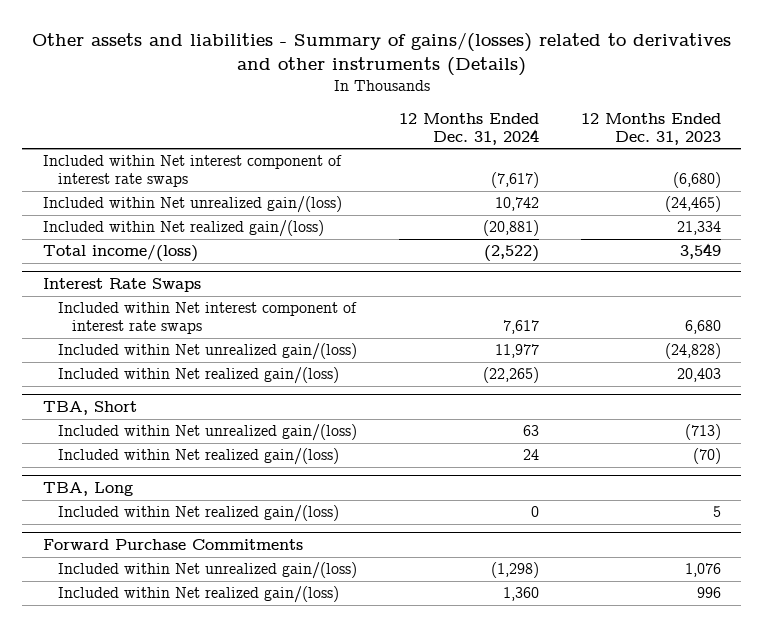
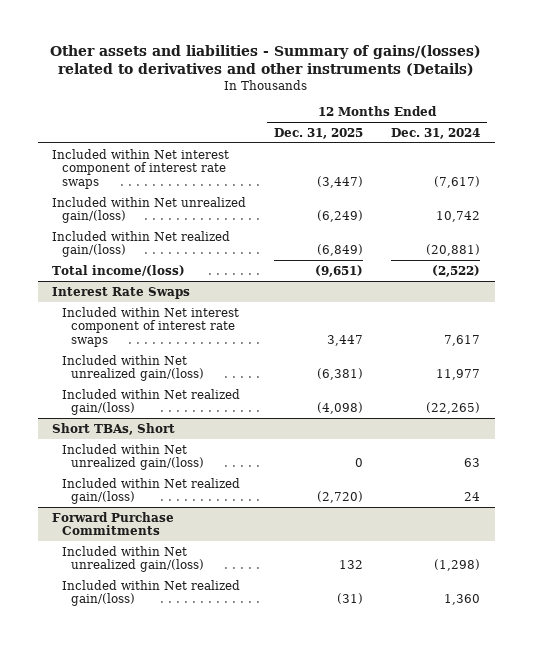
[580,112,721,145] 12 Months Ended Dec. 31, 2023 -> none
none -> [274,127,364,139] Dec. 31, 2025
[43,401,138,416] TBA, Short -> [52,422,176,435] Short TBAs, Short
[43,482,134,497] TBA, Long -> none
[57,505,339,523] Included within Net realized gain/(loss) -> none

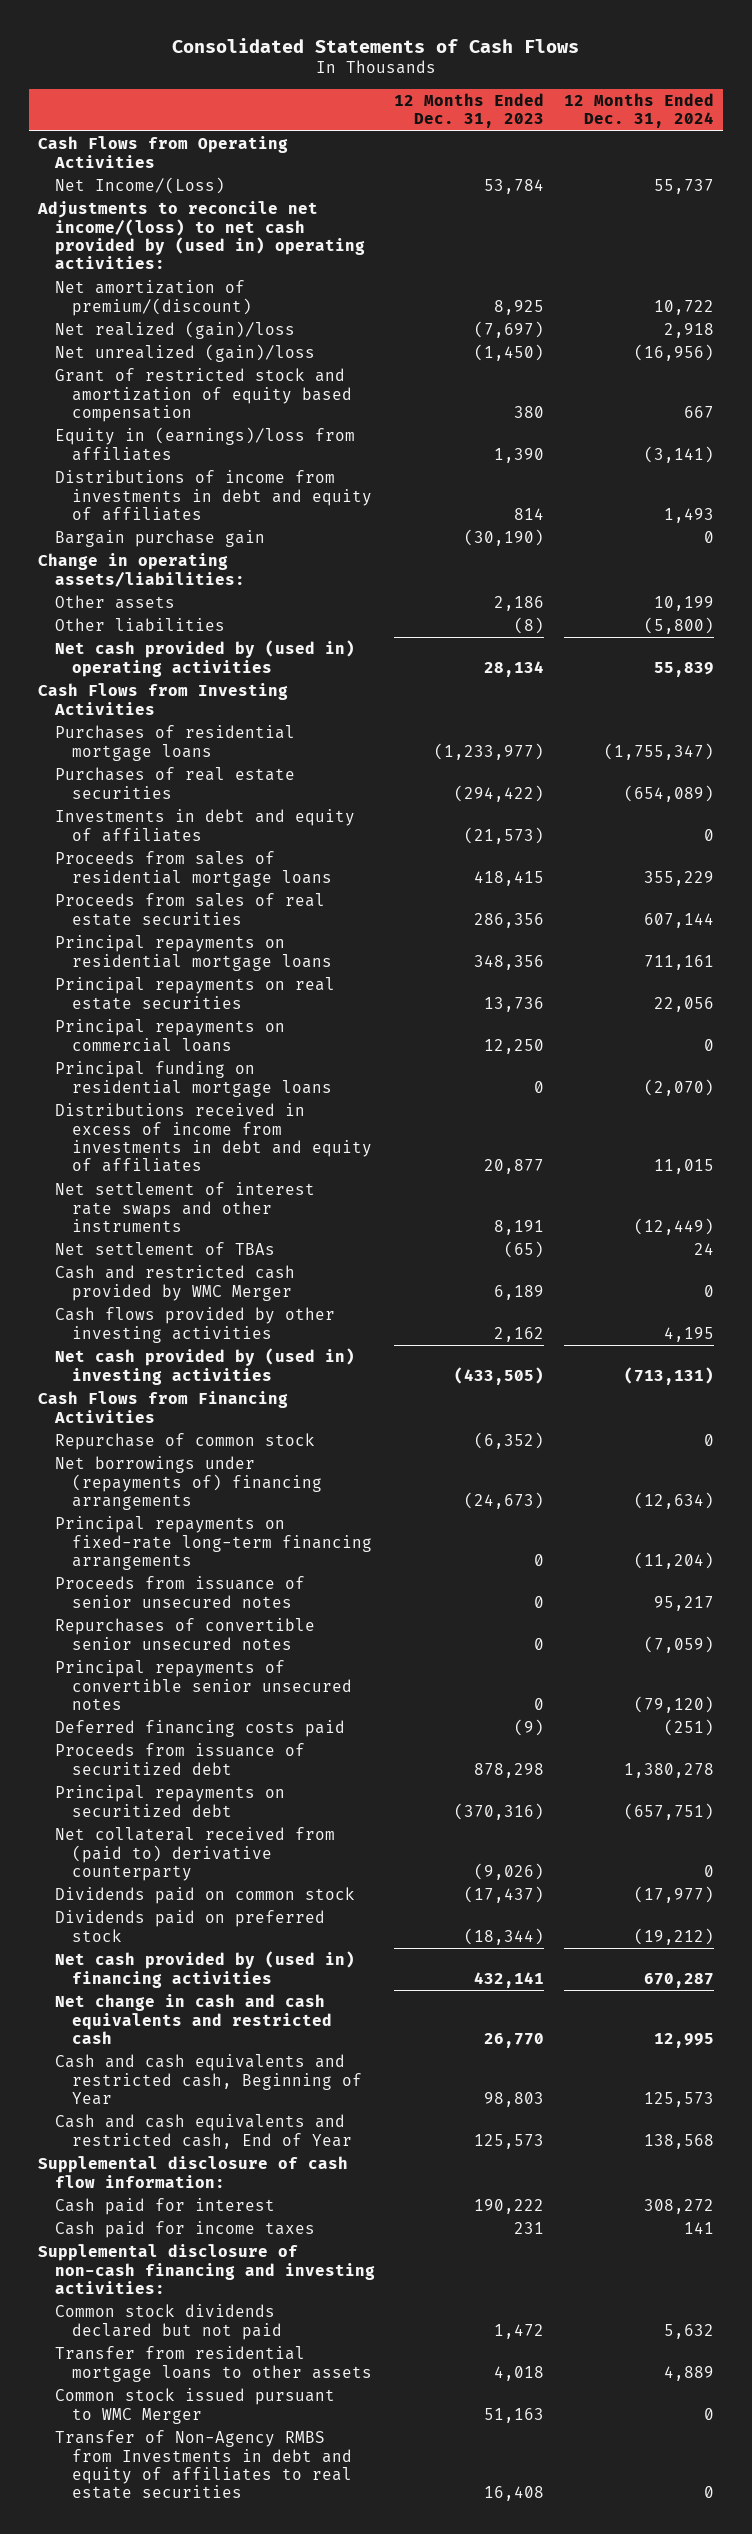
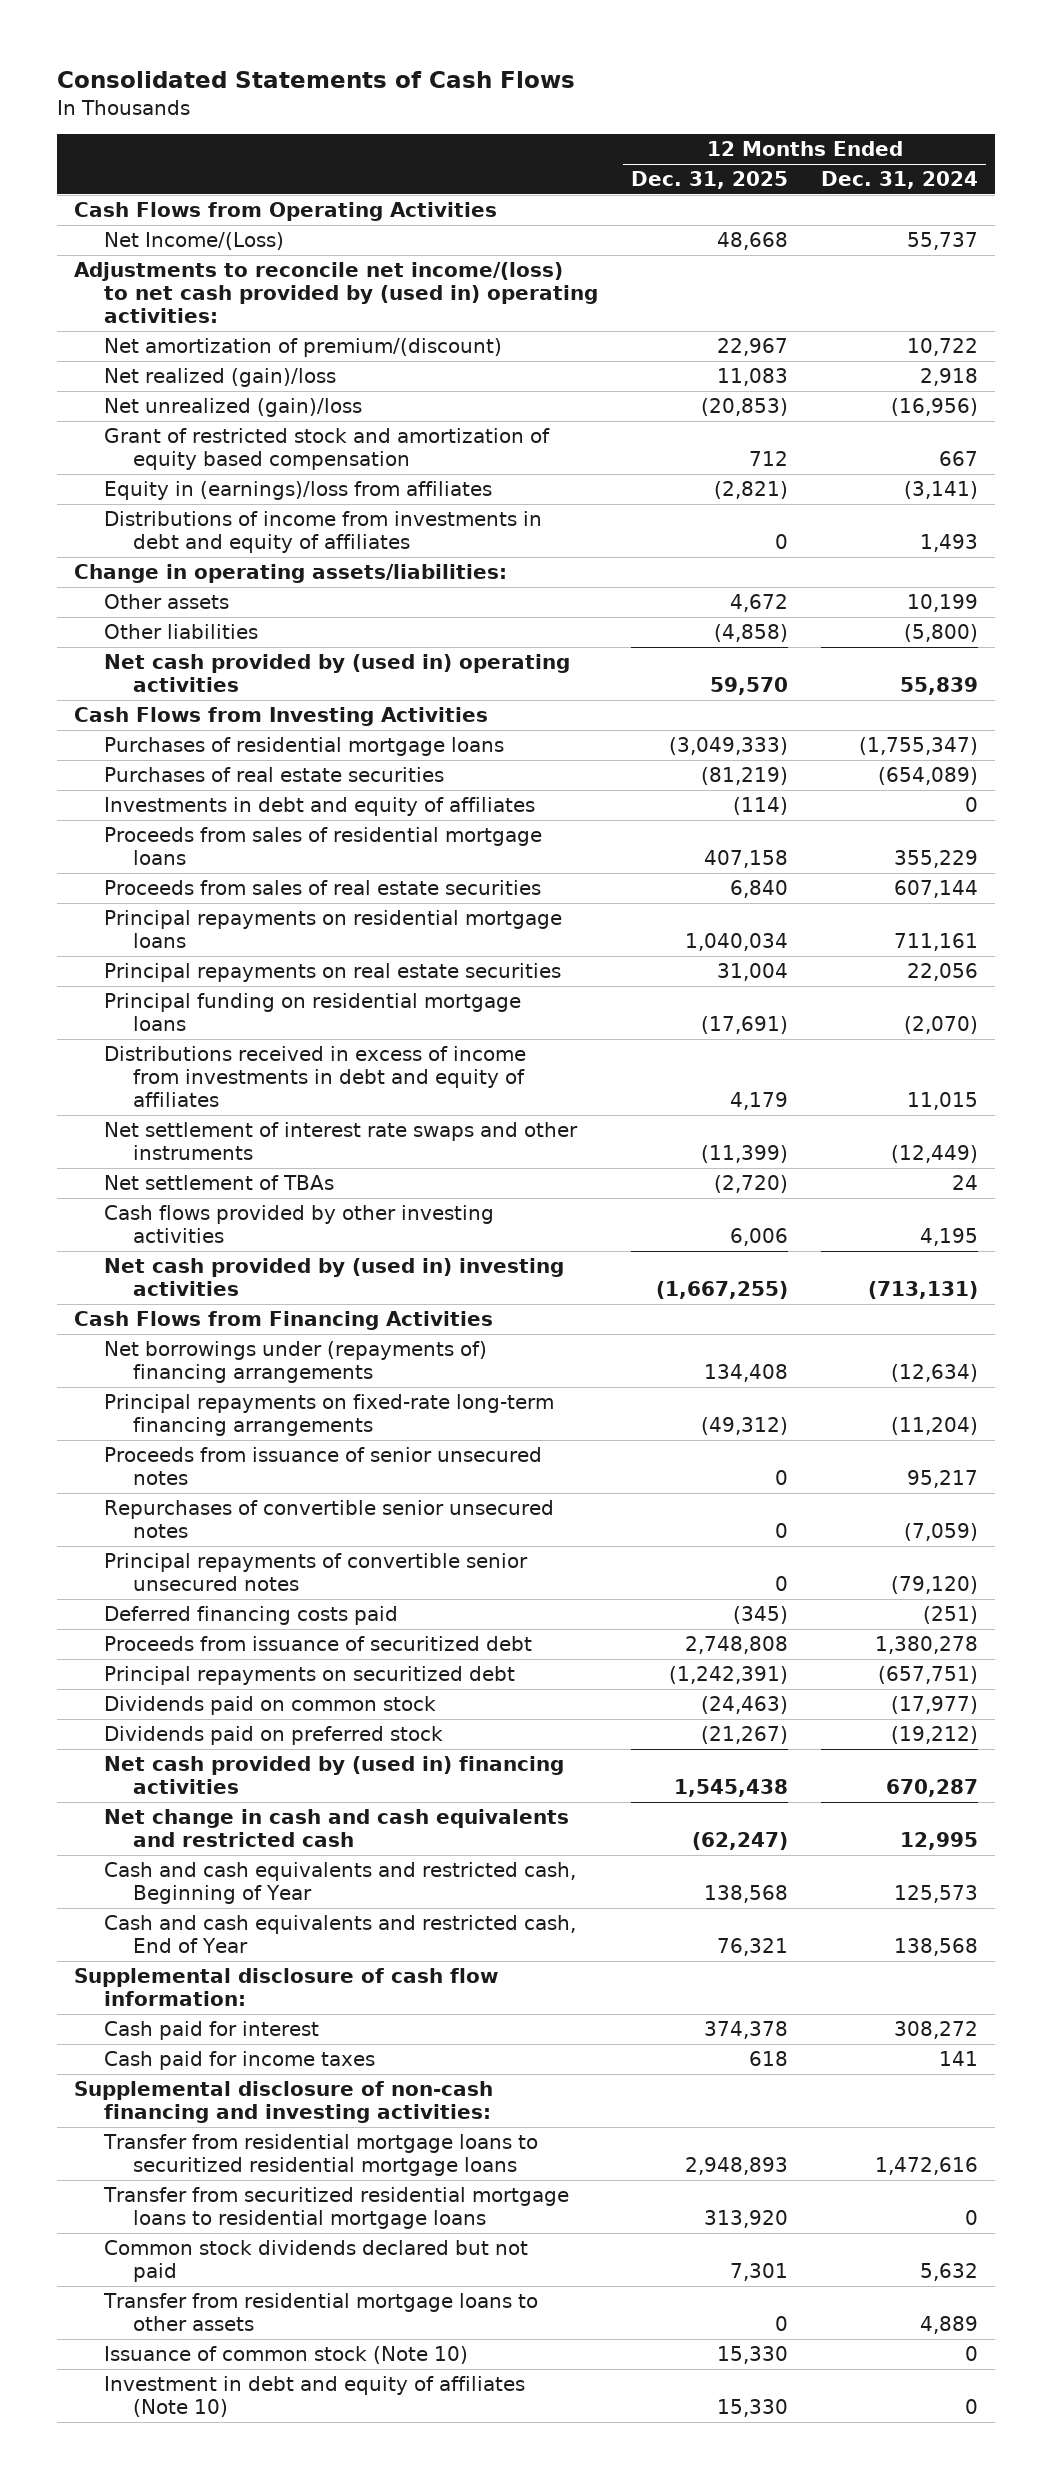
[394,92,545,129] 12 Months Ended Dec. 31, 2023 -> none
none -> [630,171,788,190] Dec. 31, 2025
[55,530,266,548] Bargain purchase gain -> none
[55,1019,286,1052] Principal repayments on commercial loans -> none
[55,1265,296,1301] Cash and restricted cash provided by WMC Merger -> none
[55,1433,316,1451] Repurchase of common stock -> none
[55,1827,336,1882] Net collateral received from (paid to) derivative counterparty -> none
none -> [102,2134,538,2177] Transfer from residential mortgage loans to securitized residential mortgage loans
none -> [102,2187,569,2230] Transfer from securitized residential mortgage loans to residential mortgage loans
[55,2430,353,2500] Transfer of Non-Agency RMBS from Investments in debt and equity of affiliates to real estate securities -> none
[55,2388,336,2424] Common stock issued pursuant to WMC Merger -> [103,2346,468,2365] Issuance of common stock (Note 10)
none -> [103,2376,525,2418] Investment in debt and equity of affiliates (Note 10)

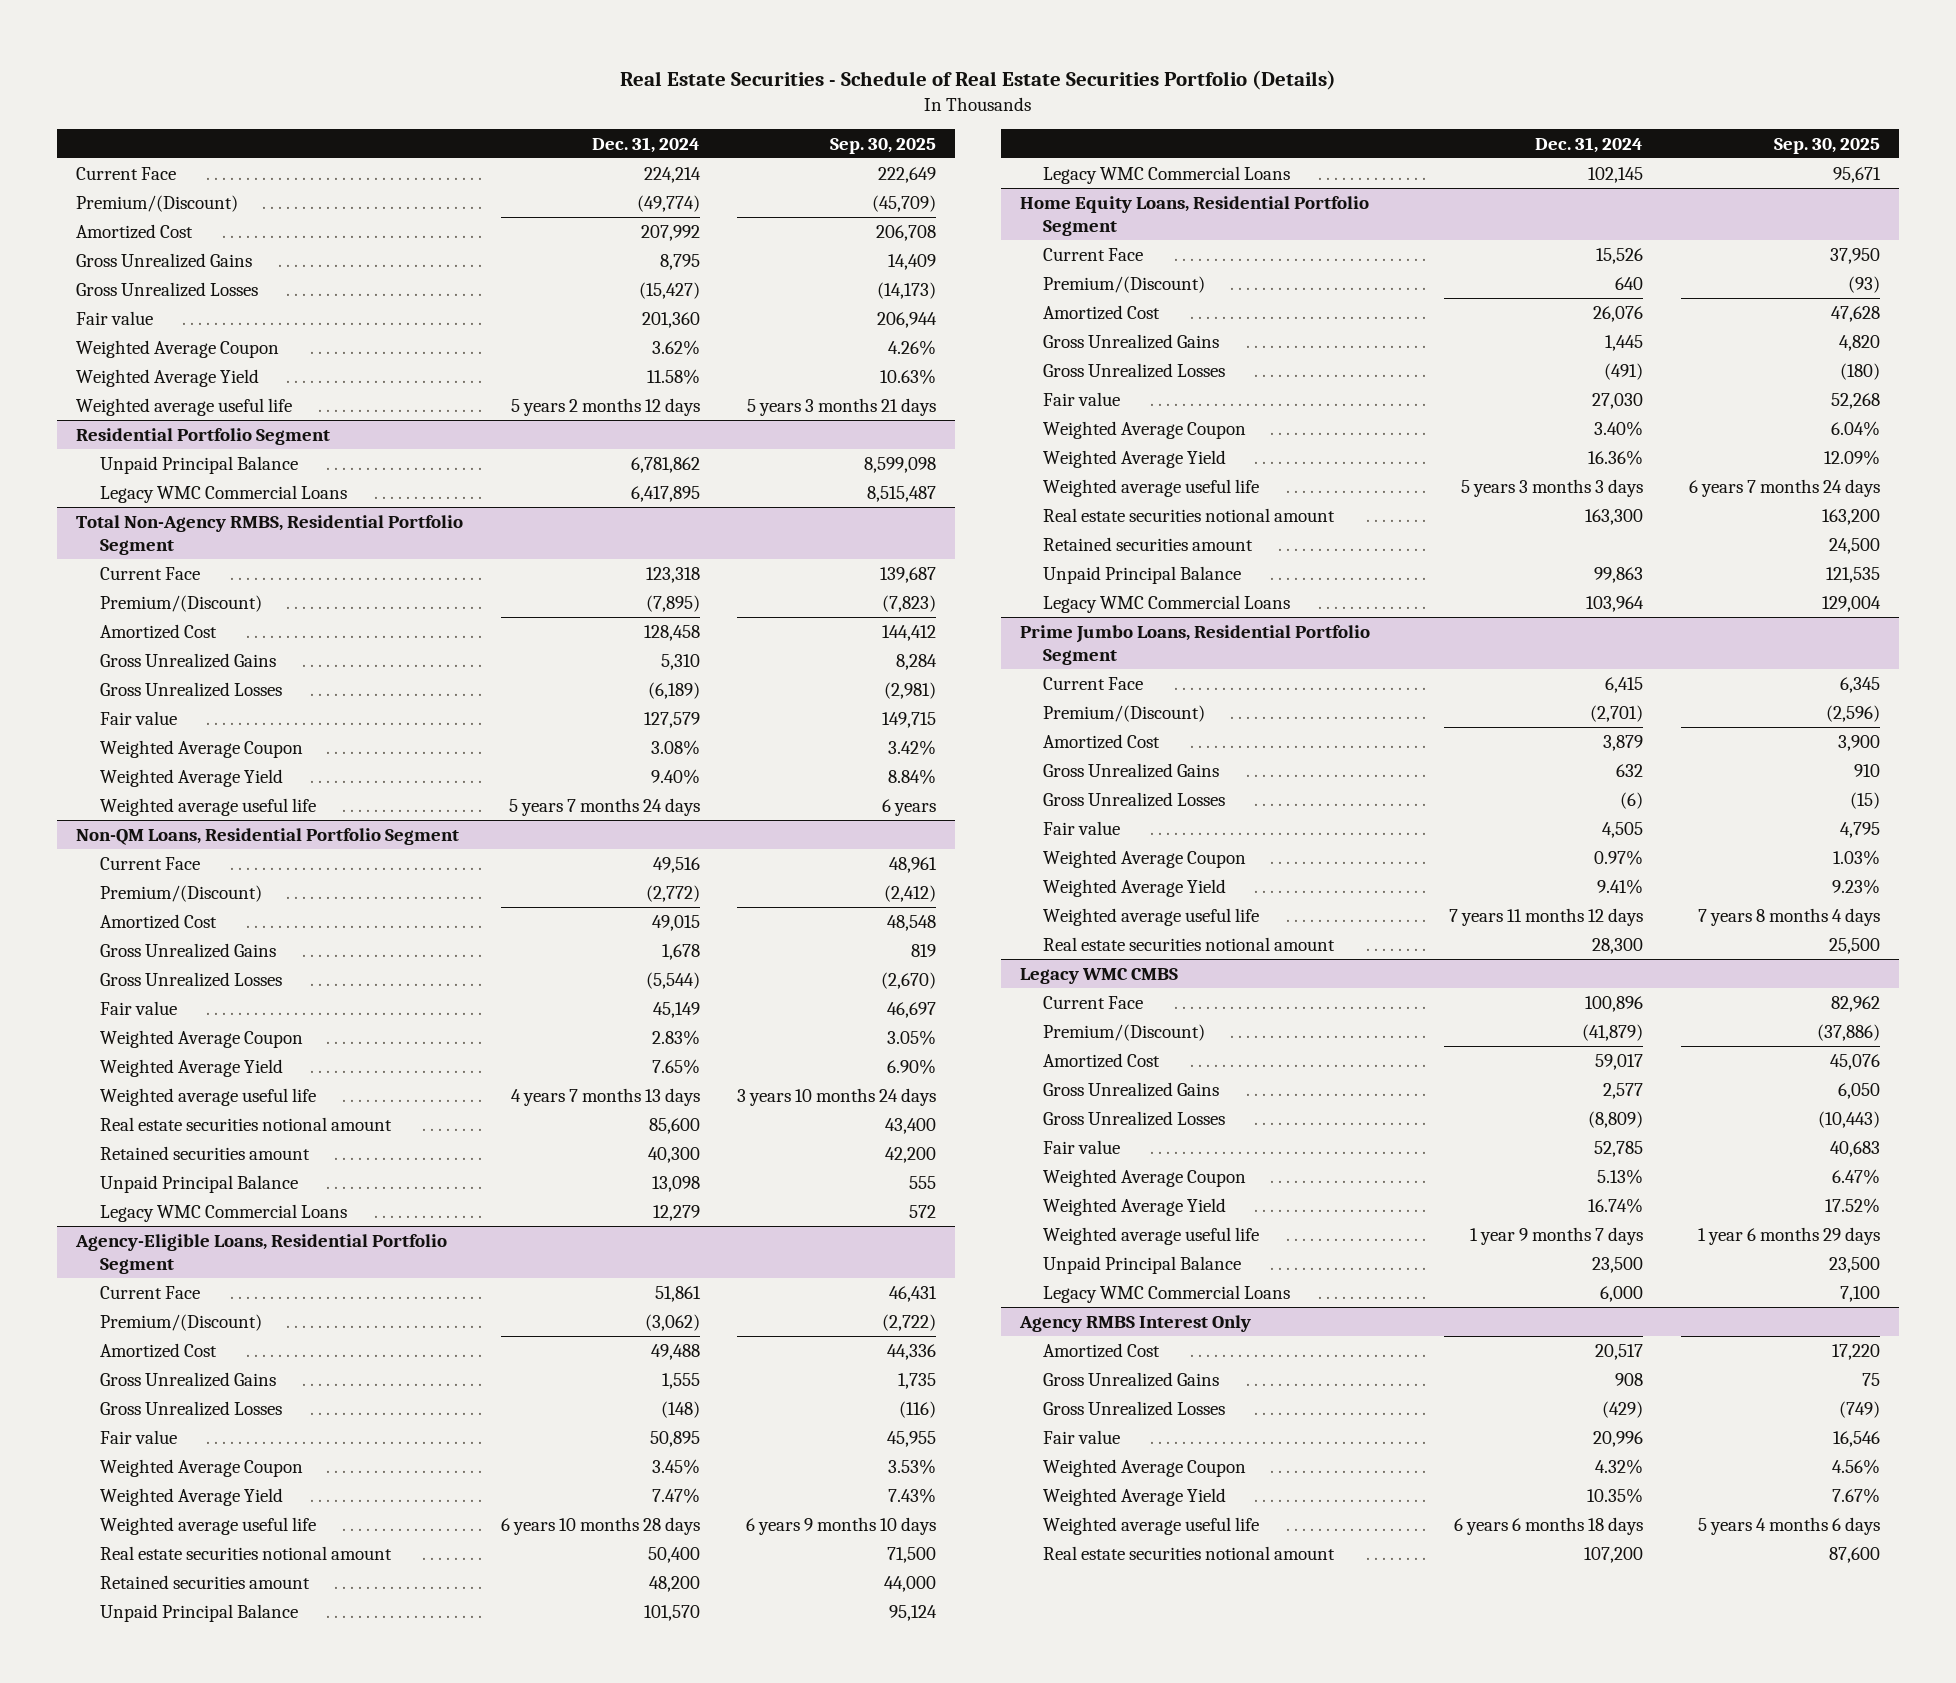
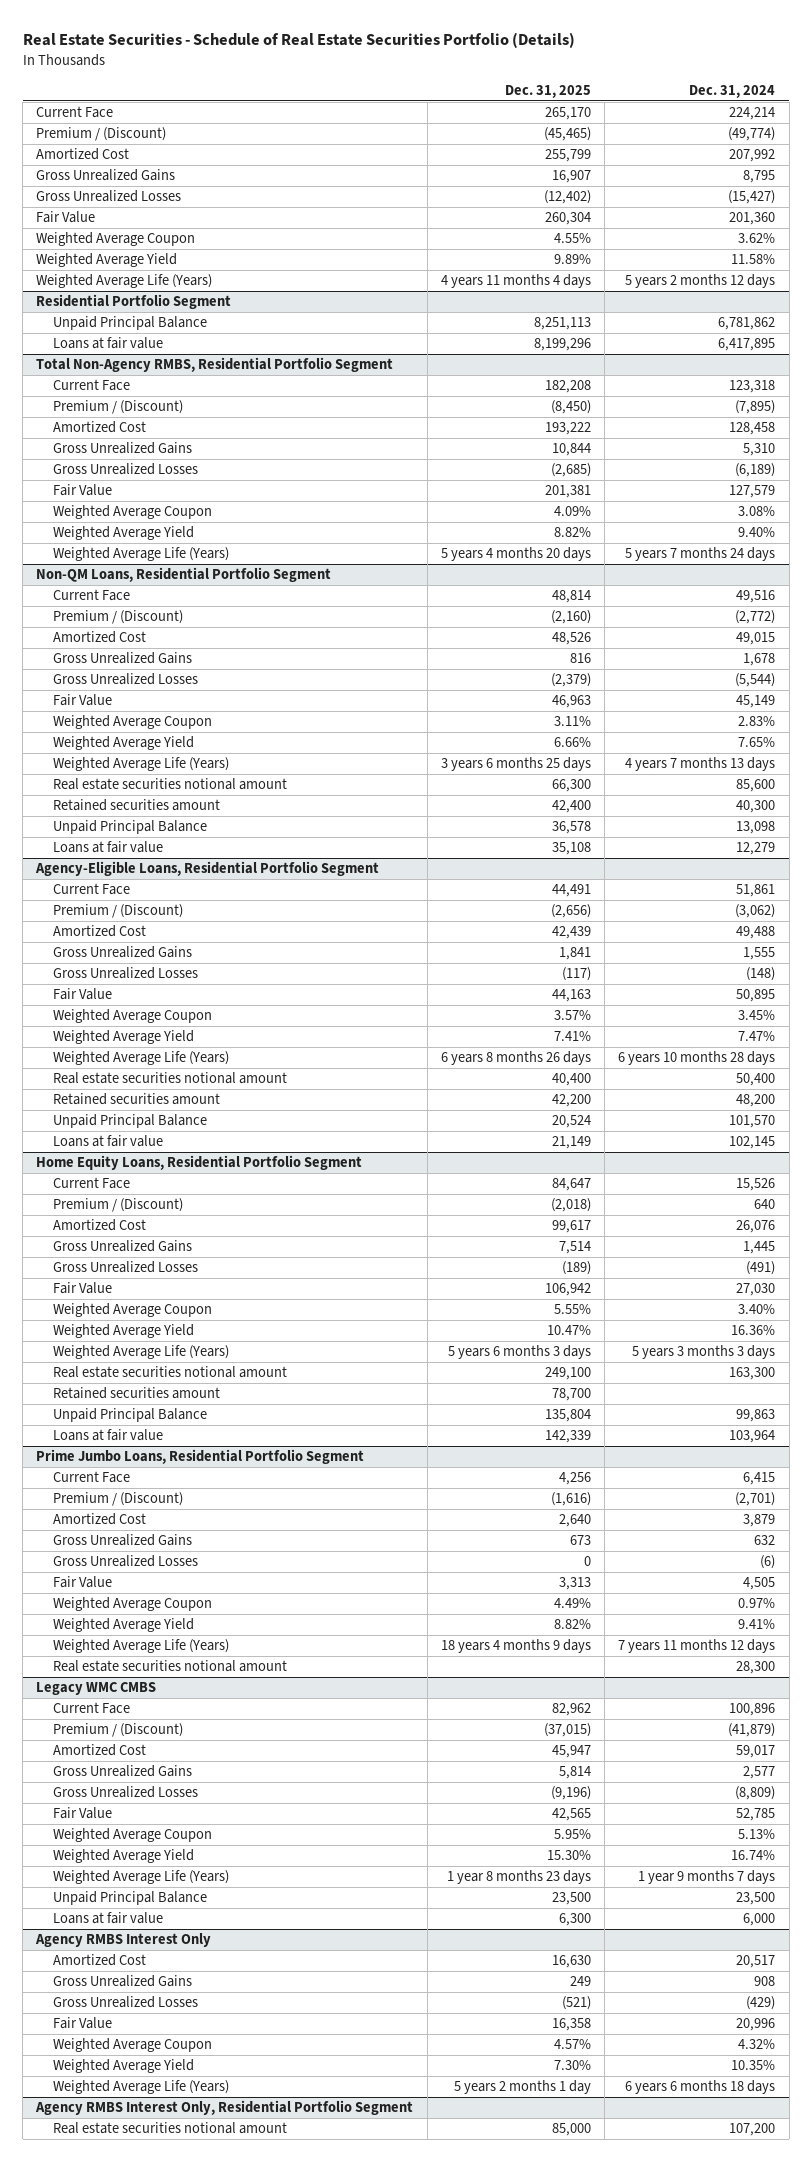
[830,137,937,154] Sep. 30, 2025 -> none
none -> [504,84,591,98] Dec. 31, 2025
[76,194,239,212] Premium/(Discount) -> [36,127,167,142] Premium / (Discount)
[76,310,154,325] Fair value -> [36,211,96,224] Fair Value
[76,397,293,416] Weighted average useful life -> [36,274,213,289] Weighted Average Life (Years)
[99,484,347,503] Legacy WMC Commercial Loans -> [53,337,164,350] Loans at fair value
[99,594,262,612] Premium/(Discount) -> [53,400,184,415] Premium / (Discount)
[99,710,177,725] Fair value -> [53,484,113,497] Fair Value
[99,797,316,816] Weighted average useful life -> [53,547,230,562] Weighted Average Life (Years)
[99,884,262,902] Premium/(Discount) -> [53,610,184,625] Premium / (Discount)
[99,1000,177,1015] Fair value -> [53,694,113,707] Fair Value
[99,1087,316,1106] Weighted average useful life -> [53,757,230,772] Weighted Average Life (Years)
[99,1203,347,1222] Legacy WMC Commercial Loans -> [53,841,164,854] Loans at fair value
[99,1313,262,1331] Premium/(Discount) -> [53,904,184,919] Premium / (Discount)
[99,1429,177,1444] Fair value -> [53,988,113,1001] Fair Value
[99,1516,316,1535] Weighted average useful life -> [53,1051,230,1066] Weighted Average Life (Years)
[1043,165,1291,184] Legacy WMC Commercial Loans -> [53,1135,164,1148] Loans at fair value
[1043,275,1206,293] Premium/(Discount) -> [53,1198,184,1213] Premium / (Discount)
[1043,391,1121,406] Fair value -> [53,1282,113,1295] Fair Value
[1043,478,1260,497] Weighted average useful life -> [53,1345,230,1360] Weighted Average Life (Years)
[1043,594,1291,613] Legacy WMC Commercial Loans -> [53,1429,164,1442] Loans at fair value
[1043,704,1206,722] Premium/(Discount) -> [53,1492,184,1507] Premium / (Discount)
[1043,820,1121,835] Fair value -> [53,1576,113,1589] Fair Value
[1043,907,1260,926] Weighted average useful life -> [53,1639,230,1654] Weighted Average Life (Years)
[1043,1023,1206,1041] Premium/(Discount) -> [53,1723,184,1738] Premium / (Discount)
[1043,1139,1121,1154] Fair value -> [53,1807,113,1820] Fair Value
[1043,1226,1260,1245] Weighted average useful life -> [53,1870,230,1885] Weighted Average Life (Years)
[1043,1284,1291,1303] Legacy WMC Commercial Loans -> [53,1912,164,1925] Loans at fair value
[1043,1429,1121,1444] Fair value -> [53,2017,113,2030] Fair Value
[1043,1516,1260,1535] Weighted average useful life -> [53,2080,230,2095] Weighted Average Life (Years)
none -> [35,2100,414,2116] Agency RMBS Interest Only, Residential Portfolio Segment

